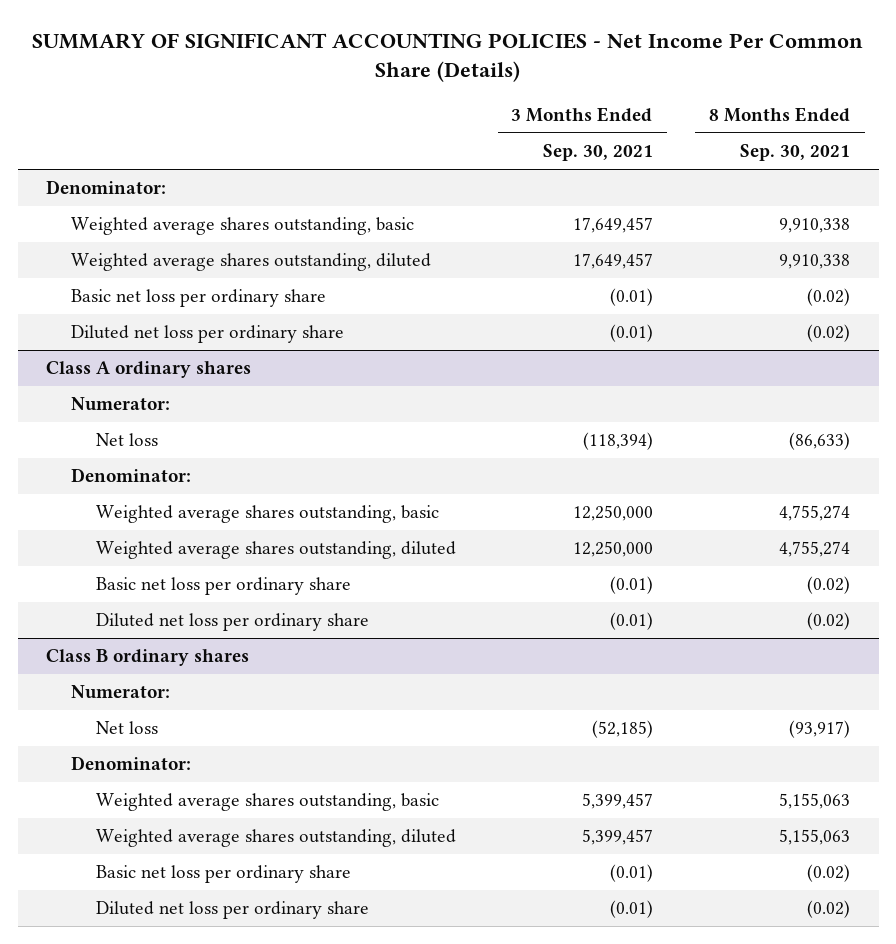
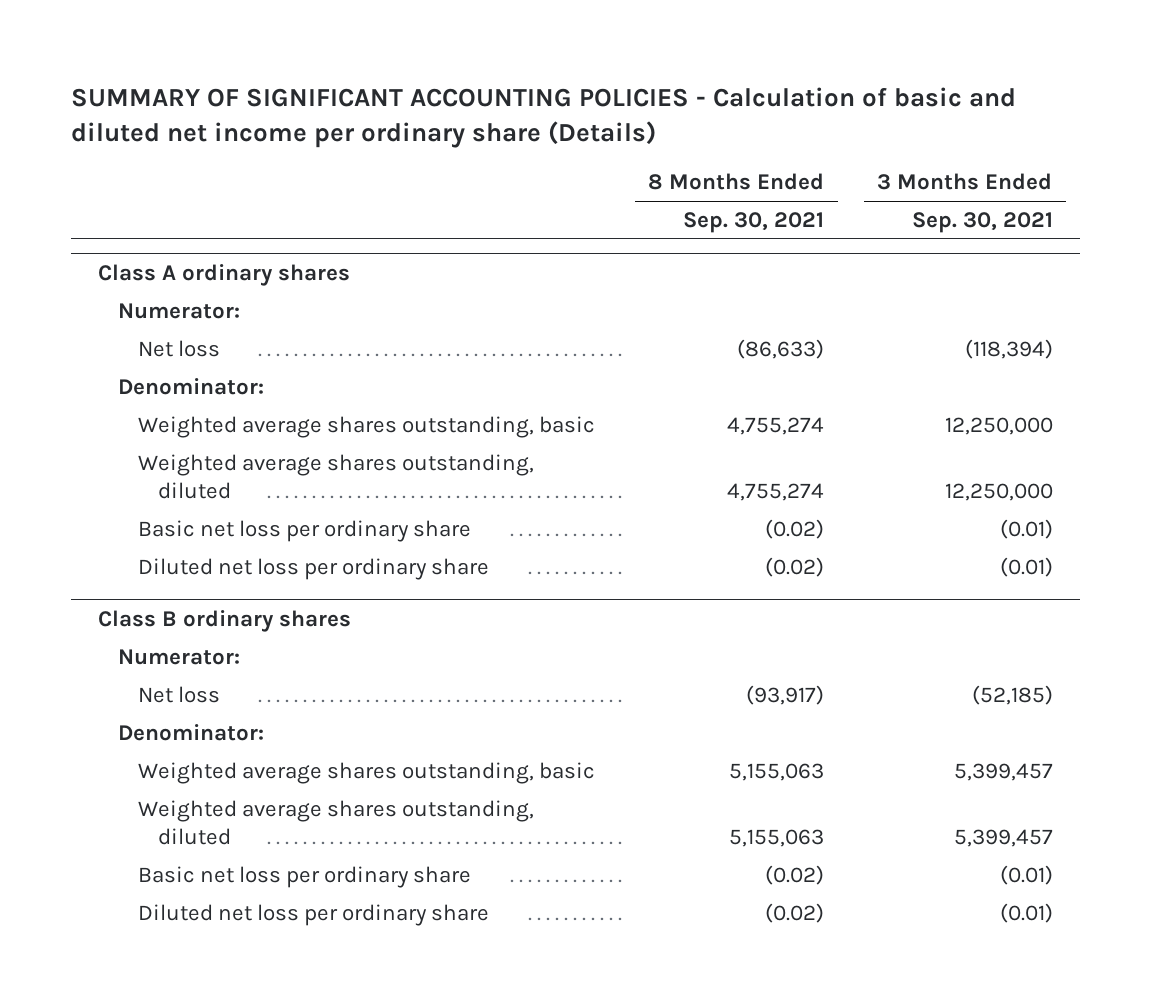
[32,32,864,83] SUMMARY OF SIGNIFICANT ACCOUNTING POLICIES - Net Income Per Common Share (Details) -> [70,86,1016,148] SUMMARY OF SIGNIFICANT ACCOUNTING POLICIES - Calculation of basic and diluted net income per ordinary share (Details)
[46,180,167,195] Denominator: -> none
[70,217,414,236] Weighted average shares outstanding, basic -> none
[70,253,431,272] Weighted average shares outstanding, diluted -> none
[70,289,326,308] Basic net loss per ordinary share -> none
[70,325,344,344] Diluted net loss per ordinary share -> none

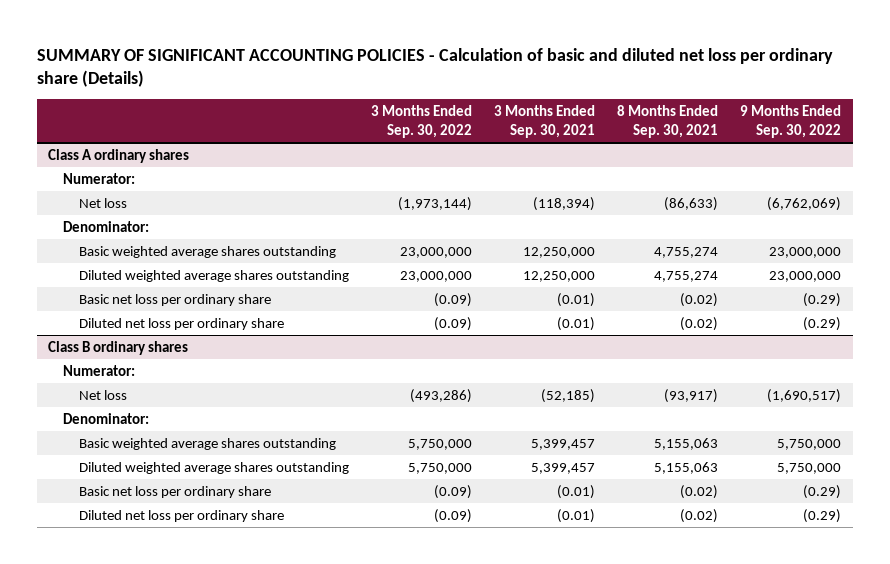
[70,86,1016,148] SUMMARY OF SIGNIFICANT ACCOUNTING POLICIES - Calculation of basic and diluted net income per ordinary share (Details) -> [37,47,834,88] SUMMARY OF SIGNIFICANT ACCOUNTING POLICIES - Calculation of basic and diluted net loss per ordinary share (Details)
none -> [370,104,472,139] 3 Months Ended Sep. 30, 2022
none -> [740,104,842,139] 9 Months Ended Sep. 30, 2022
[137,415,595,438] Weighted average shares outstanding, basic -> [78,245,336,258] Basic weighted average shares outstanding
[137,453,534,499] Weighted average shares outstanding, diluted -> [78,269,349,282] Diluted weighted average shares outstanding
[137,761,595,784] Weighted average shares outstanding, basic -> [78,437,336,450] Basic weighted average shares outstanding
[137,799,534,845] Weighted average shares outstanding, diluted -> [78,461,349,474] Diluted weighted average shares outstanding

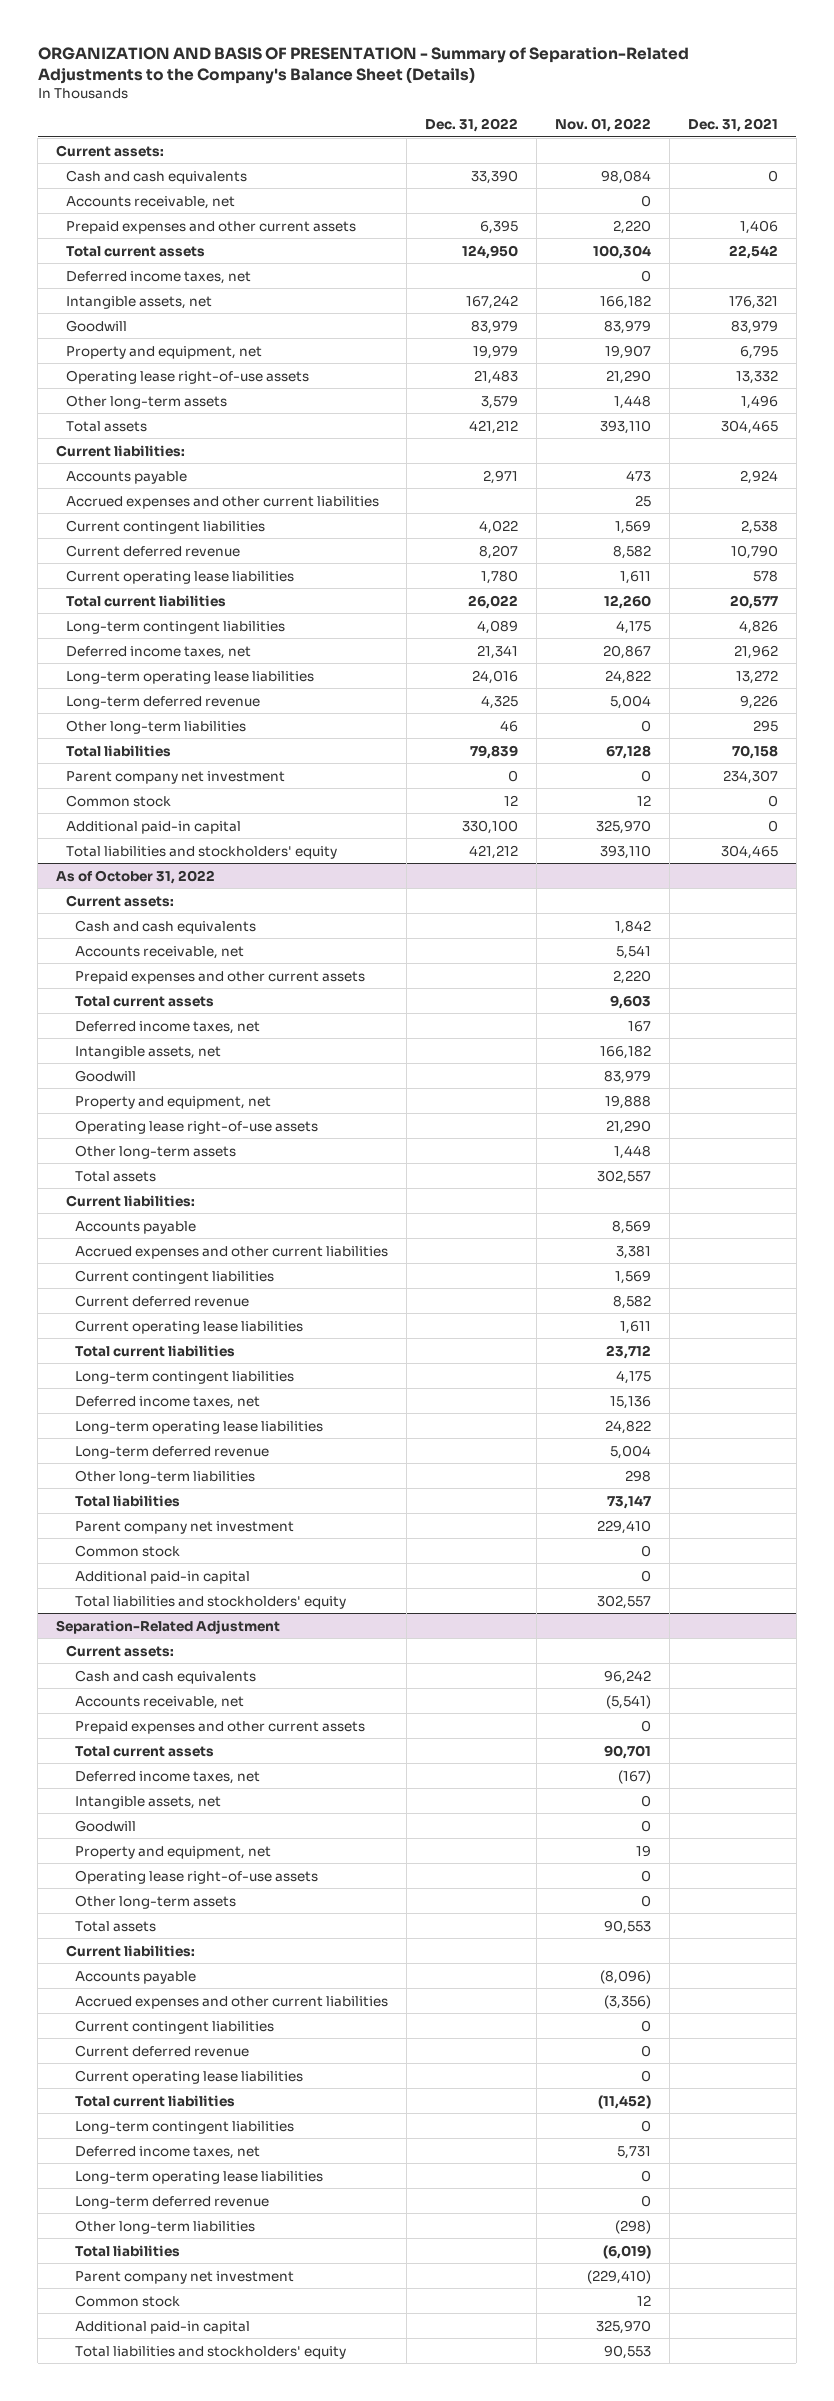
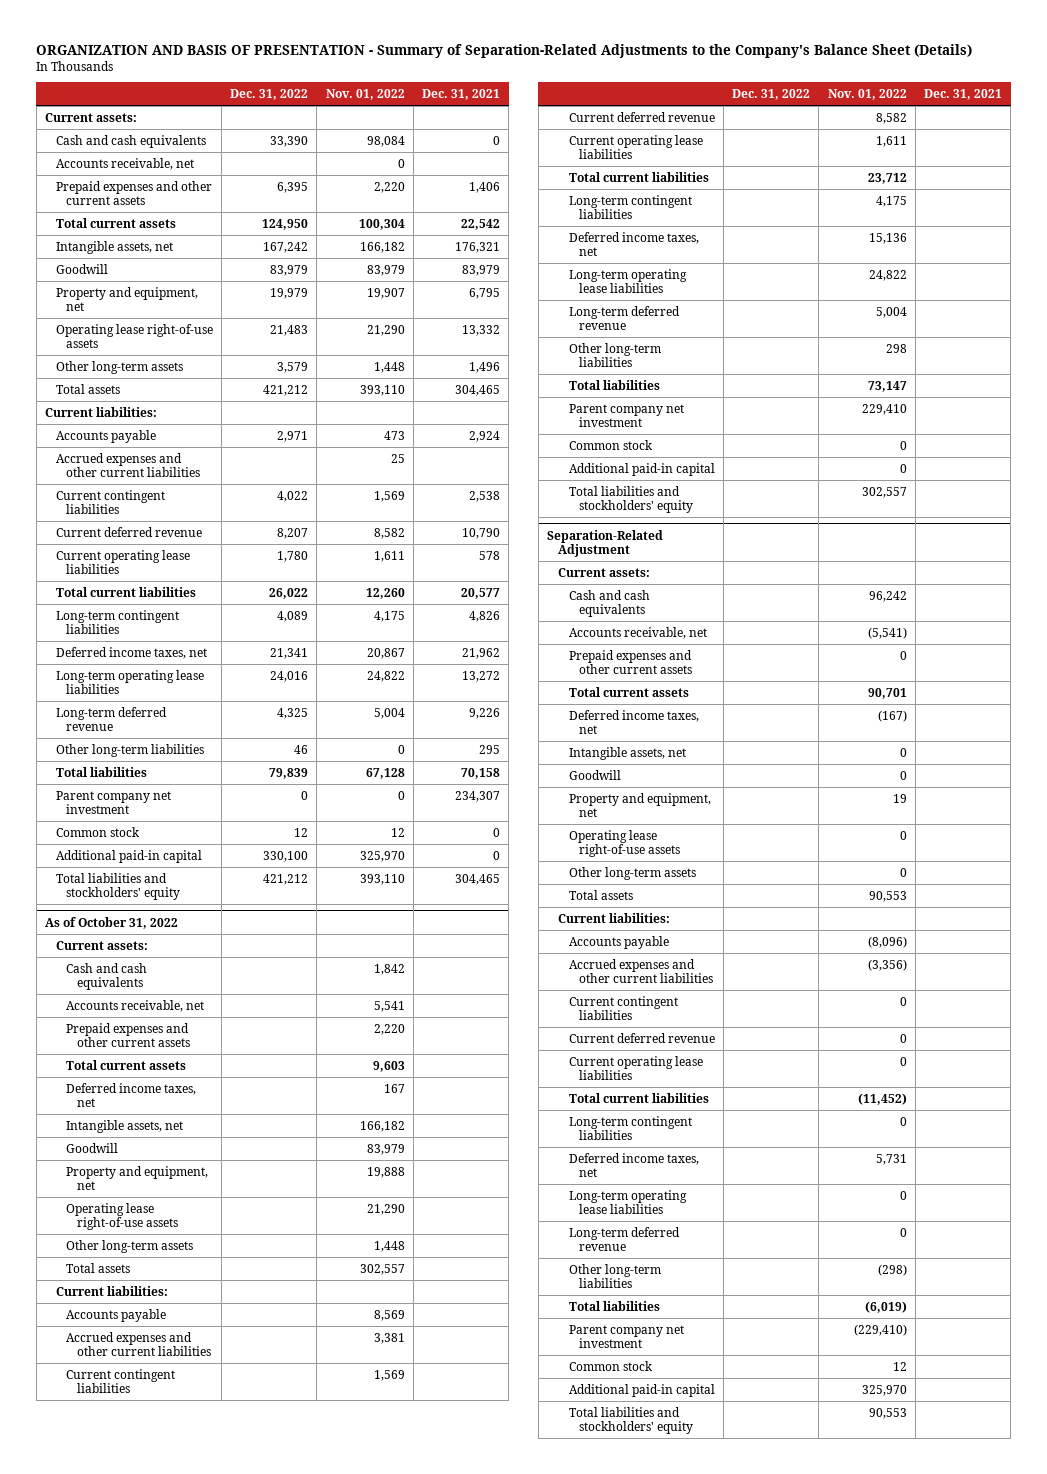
[65,270,251,284] Deferred income taxes, net -> none

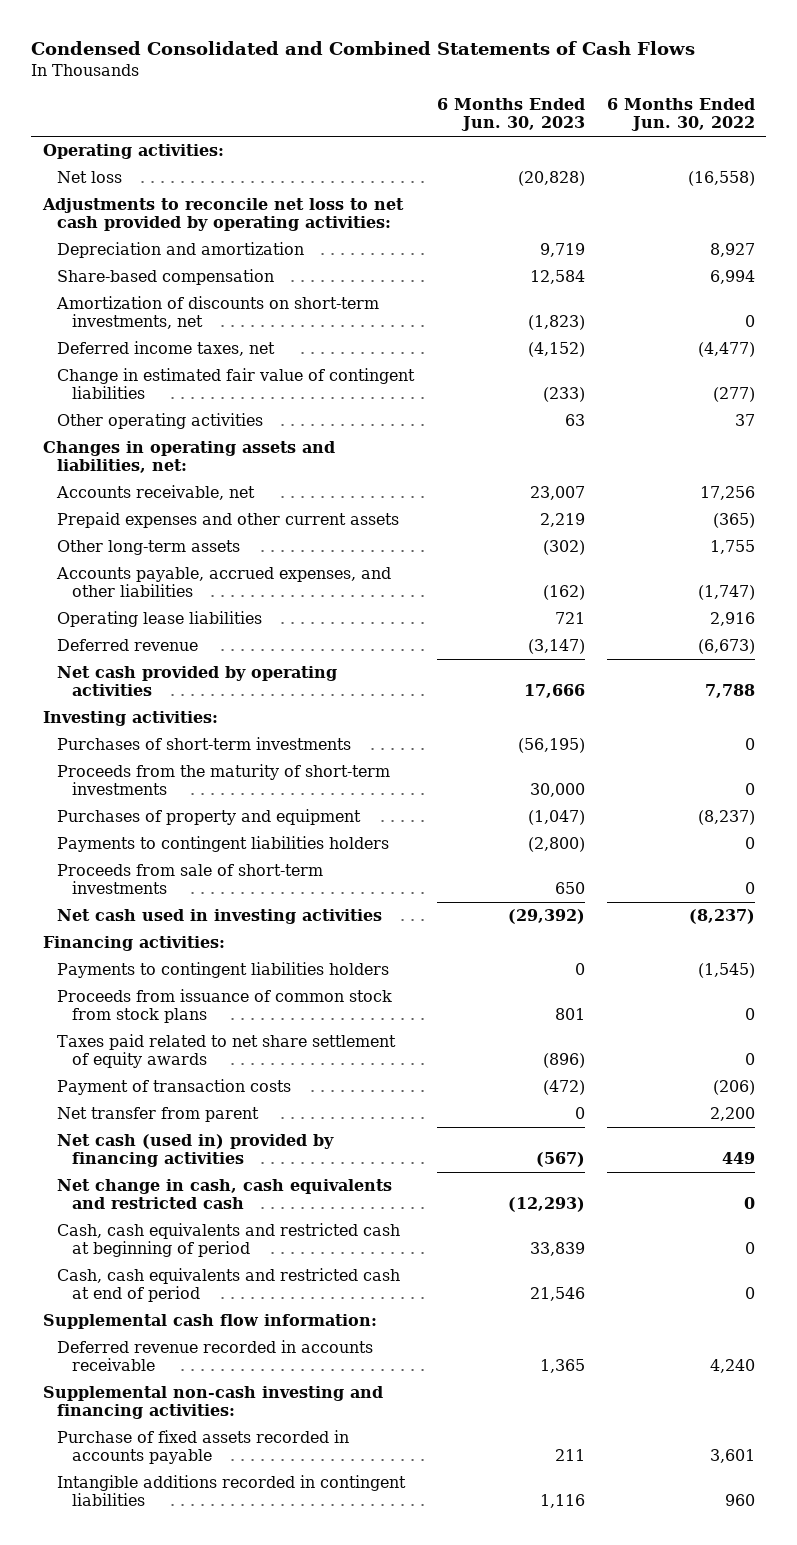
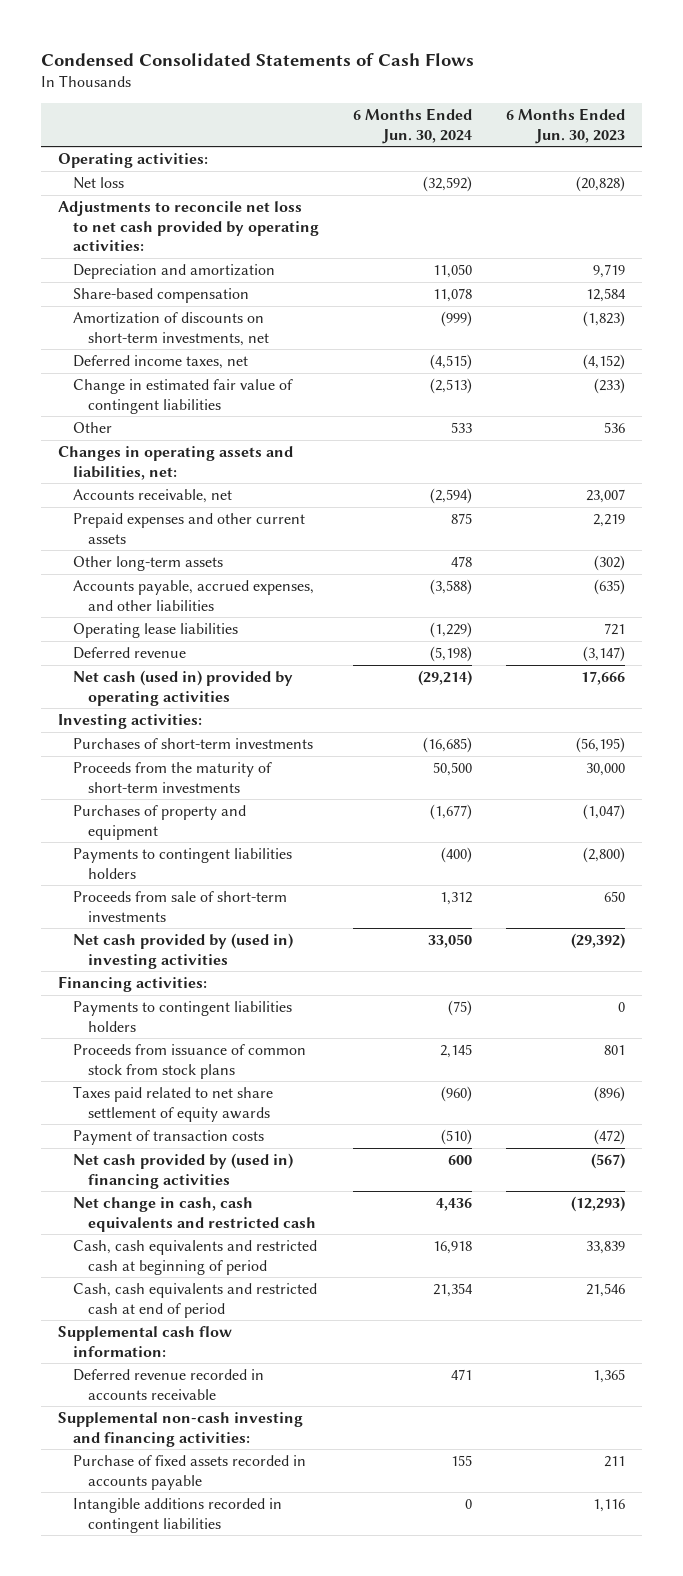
[31,41,696,56] Condensed Consolidated and Combined Statements of Cash Flows -> [40,52,474,66] Condensed Consolidated Statements of Cash Flows
[606,98,755,132] 6 Months Ended Jun. 30, 2022 -> none
none -> [352,107,472,144] 6 Months Ended Jun. 30, 2024
[57,413,264,430] Other operating activities -> [72,421,112,433] Other
[564,414,585,427] 63 -> [604,421,626,433] 536
[542,585,585,601] (162) -> [594,578,626,595] (635)
[57,666,338,697] Net cash provided by operating activities -> [72,669,293,706] Net cash (used in) provided by operating activities
[57,909,383,925] Net cash used in investing activities -> [72,932,293,969] Net cash provided by (used in) investing activities
[57,1107,260,1123] Net transfer from parent -> none
[57,1134,335,1168] Net cash (used in) provided by financing activities -> [72,1152,293,1189] Net cash provided by (used in) financing activities

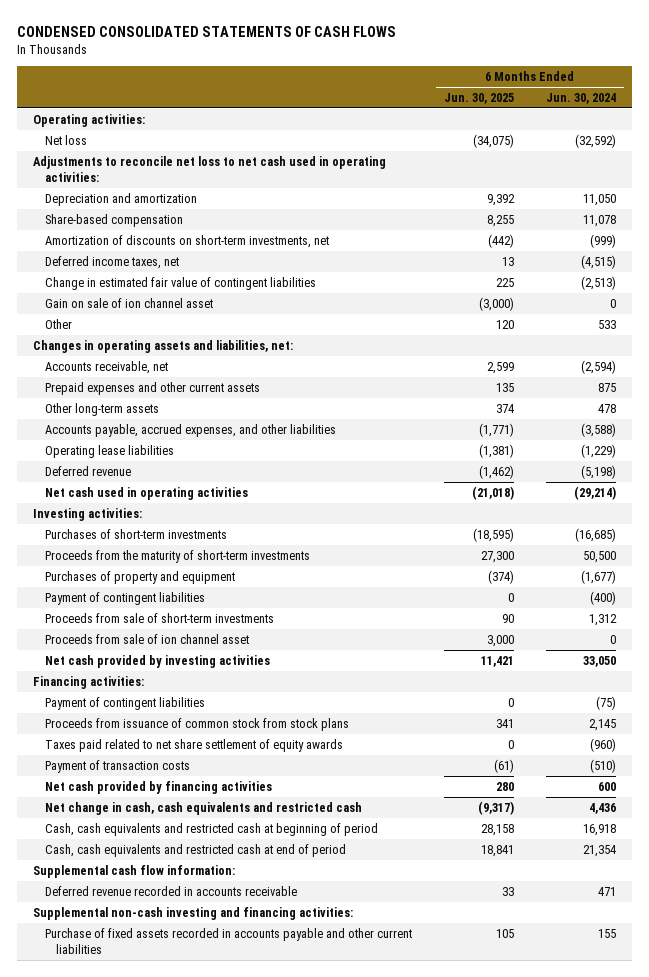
[40,52,474,66] Condensed Consolidated Statements of Cash Flows -> [17,25,397,37] CONDENSED CONSOLIDATED STATEMENTS OF CASH FLOWS
[506,107,626,144] 6 Months Ended Jun. 30, 2023 -> none
none -> [443,92,514,104] Jun. 30, 2025
[57,200,319,252] Adjustments to reconcile net loss to net cash provided by operating activities: -> [33,155,387,182] Adjustments to reconcile net loss to net cash used in operating activities:
none -> [44,297,213,308] Gain on sale of ion channel asset
[72,669,293,706] Net cash (used in) provided by operating activities -> [44,486,248,500] Net cash used in operating activities
[72,847,292,879] Payments to contingent liabilities holders -> [44,591,205,605] Payment of contingent liabilities
none -> [44,633,249,644] Proceeds from sale of ion channel asset
[72,932,293,969] Net cash provided by (used in) investing activities -> [44,654,270,668] Net cash provided by investing activities
[72,1000,292,1032] Payments to contingent liabilities holders -> [44,696,205,710] Payment of contingent liabilities
[72,1152,293,1189] Net cash provided by (used in) financing activities -> [44,780,272,794] Net cash provided by financing activities
[72,1497,282,1533] Intangible additions recorded in contingent liabilities -> none
[72,1454,306,1490] Purchase of fixed assets recorded in accounts payable -> [44,927,412,954] Purchase of fixed assets recorded in accounts payable and other current liabilities

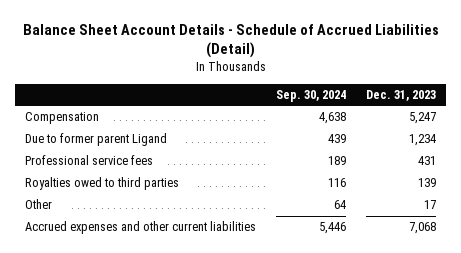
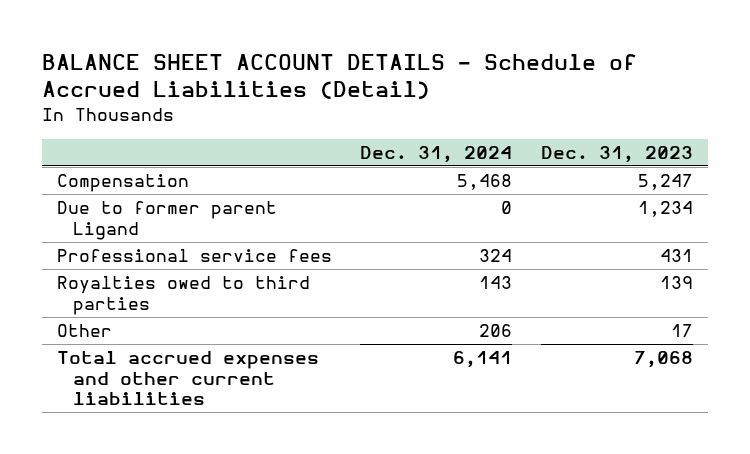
[22,23,439,59] Balance Sheet Account Details - Schedule of Accrued Liabilities (Detail) -> [42,53,638,100] BALANCE SHEET ACCOUNT DETAILS - Schedule of Accrued Liabilities (Detail)
[276,90,347,103] Sep. 30, 2024 -> none
none -> [360,146,513,164] Dec. 31, 2024
[25,221,257,235] Accrued expenses and other current liabilities -> [56,351,319,406] Total accrued expenses and other current liabilities

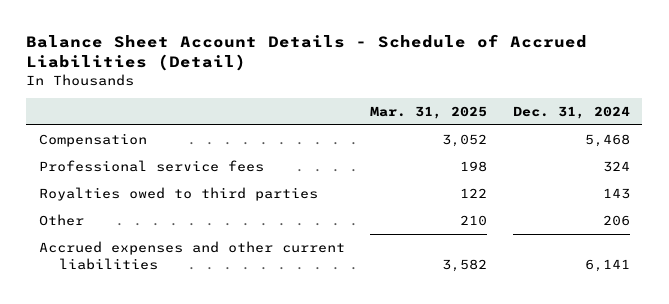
[42,53,638,100] BALANCE SHEET ACCOUNT DETAILS - Schedule of Accrued Liabilities (Detail) -> [26,33,588,72] Balance Sheet Account Details - Schedule of Accrued Liabilities (Detail)
[541,146,694,164] Dec. 31, 2023 -> none
none -> [370,106,488,120] Mar. 31, 2025
[56,201,277,240] Due to former parent Ligand -> none
[56,351,319,406] Total accrued expenses and other current liabilities -> [38,241,345,270] Accrued expenses and other current liabilities

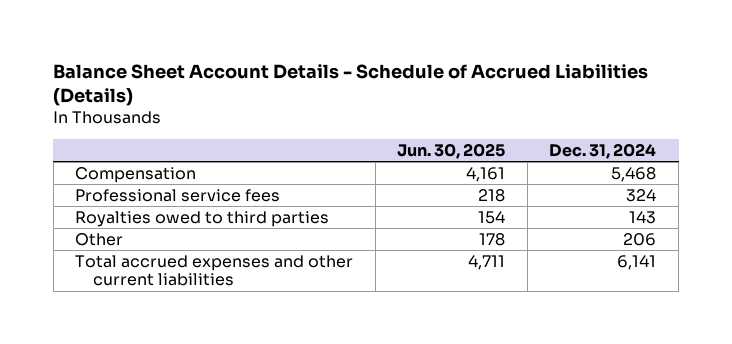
[26,33,588,72] Balance Sheet Account Details - Schedule of Accrued Liabilities (Detail) -> [53,63,649,106] Balance Sheet Account Details - Schedule of Accrued Liabilities (Details)
[370,106,488,120] Mar. 31, 2025 -> none
none -> [397,143,506,160] Jun. 30, 2025
[38,241,345,270] Accrued expenses and other current liabilities -> [75,254,354,287] Total accrued expenses and other current liabilities

